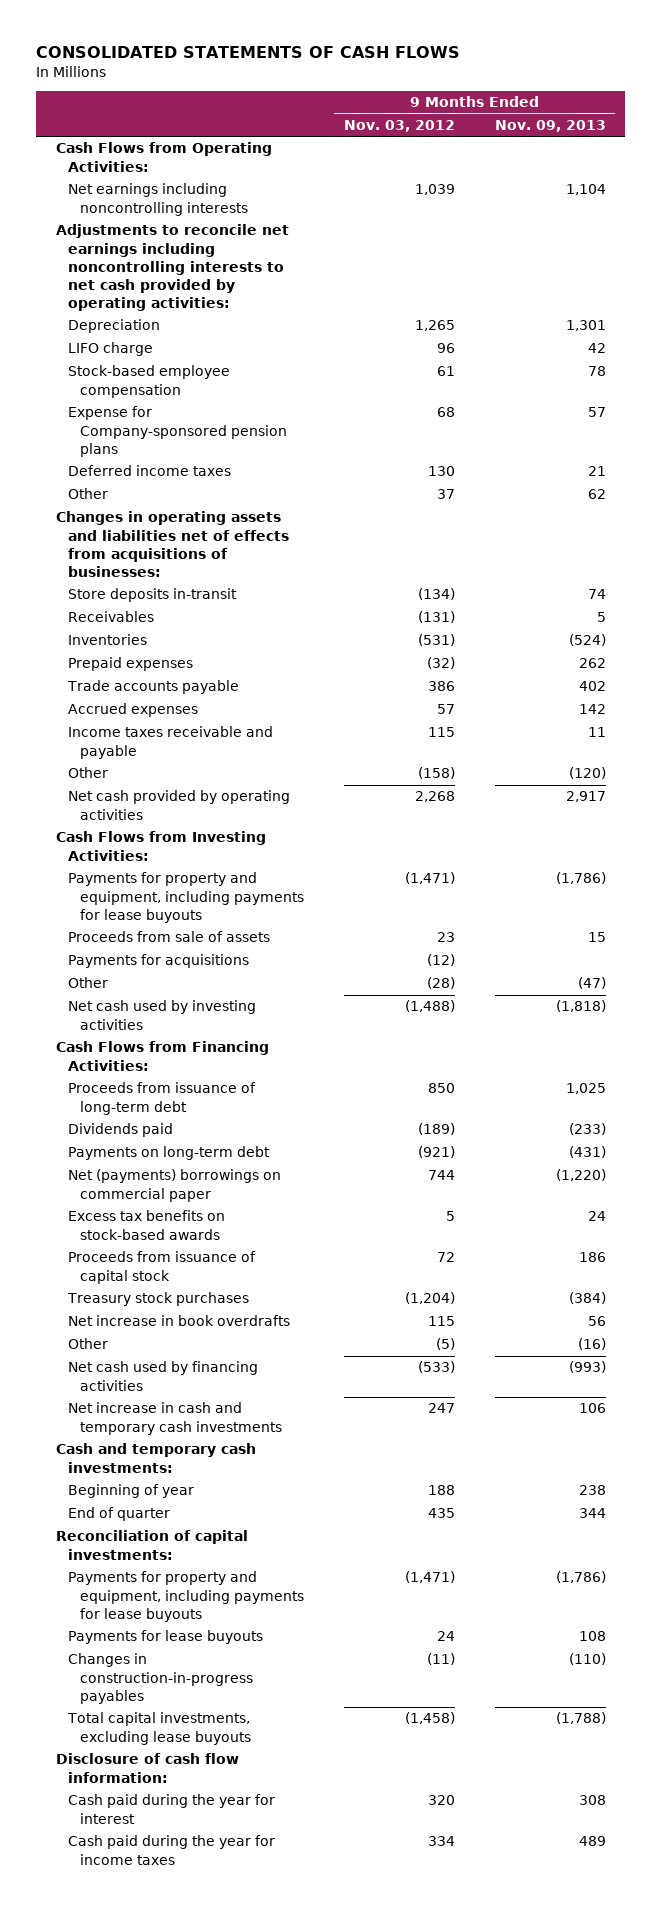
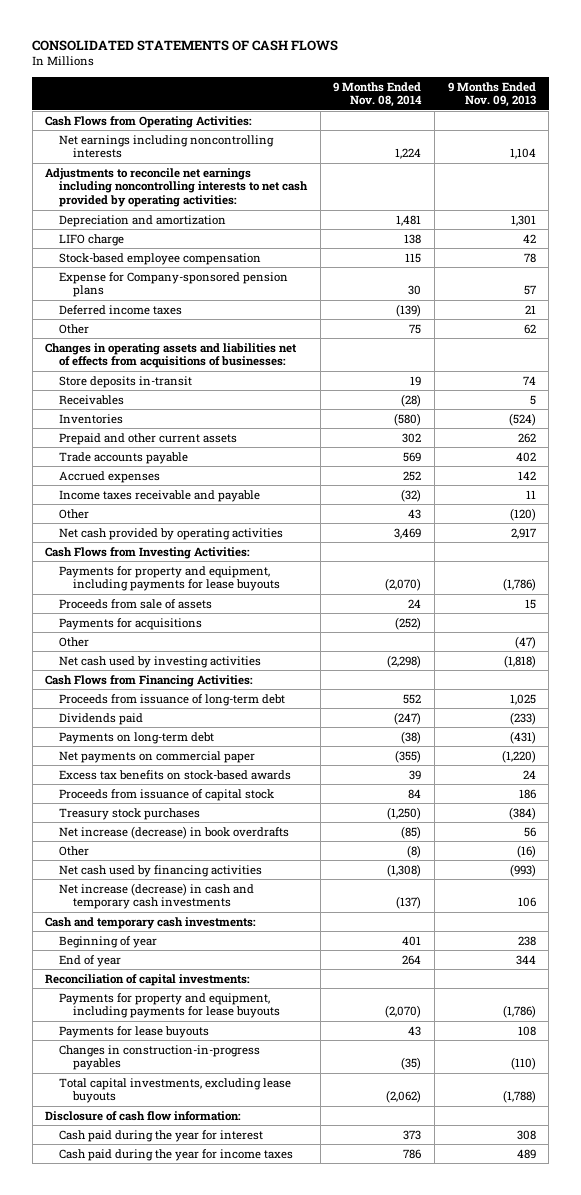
[343,119,455,132] Nov. 03, 2012 -> none
none -> [333,81,423,108] 9 Months Ended Nov. 08, 2014
[68,319,161,334] Depreciation -> [59,214,227,227] Depreciation and amortization
[68,657,194,672] Prepaid expenses -> [59,432,238,445] Prepaid and other current assets
[68,1169,282,1202] Net (payments) borrowings on commercial paper -> [59,750,256,763] Net payments on commercial paper
[68,1315,291,1327] Net increase in book overdrafts -> [59,825,290,839] Net increase (decrease) in book overdrafts
[68,1402,283,1435] Net increase in cash and temporary cash investments -> [59,882,255,910] Net increase (decrease) in cash and temporary cash investments
[68,1507,171,1522] End of quarter -> [59,954,122,967] End of year

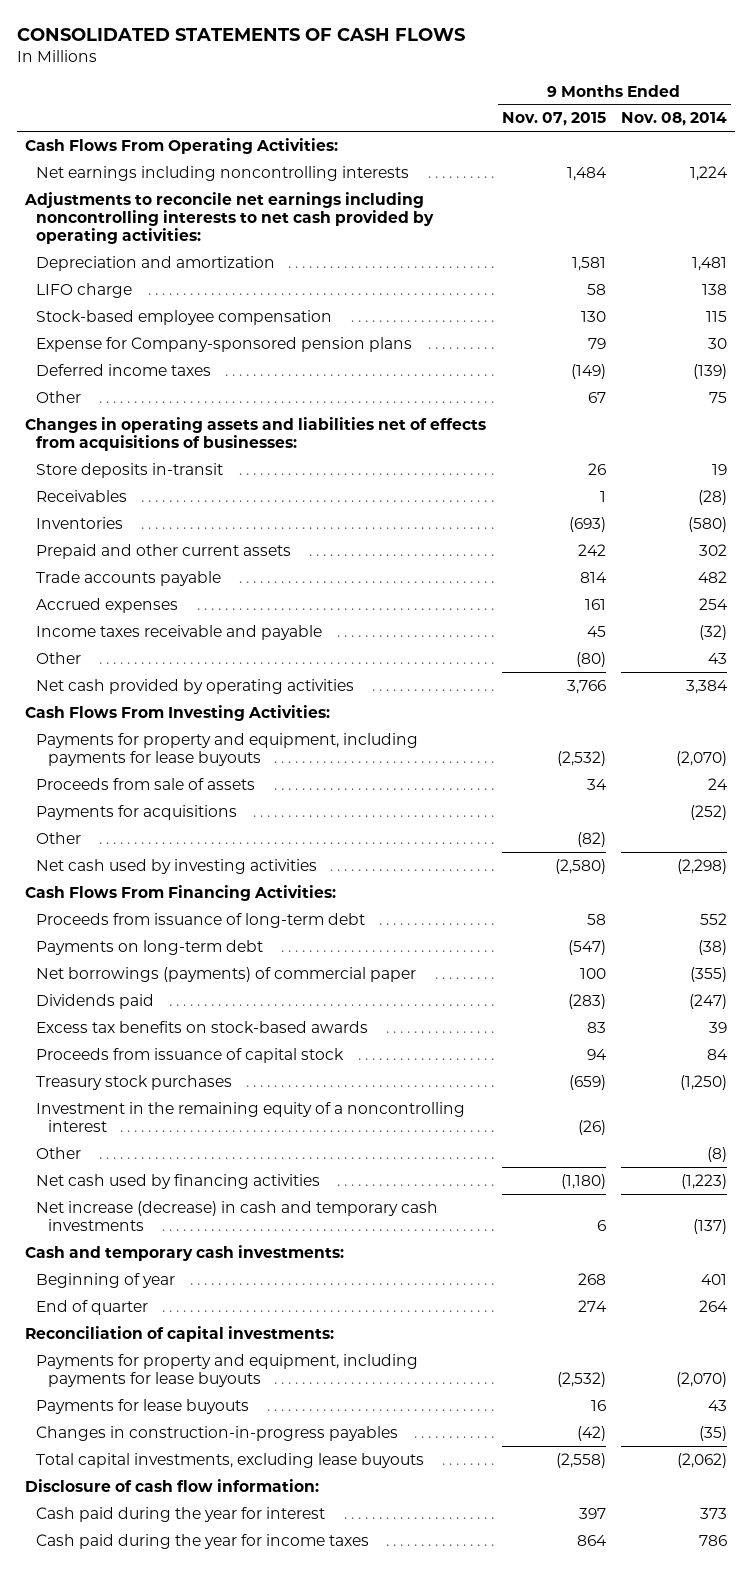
[447,81,536,108] 9 Months Ended Nov. 09, 2013 -> none
none -> [501,112,606,127] Nov. 07, 2015
[45,115,253,128] Cash Flows from Operating Activities: -> [24,137,338,154] Cash Flows From Operating Activities:
[403,451,422,462] 569 -> [698,570,728,583] 482
[403,470,422,481] 252 -> [699,597,729,610] 254
[394,527,422,539] 3,469 -> [686,679,729,694] 3,384
[45,546,251,559] Cash Flows from Investing Activities: -> [24,704,330,721] Cash Flows From Investing Activities:
[45,674,254,687] Cash Flows from Financing Activities: -> [24,884,336,901] Cash Flows From Financing Activities:
[59,750,256,763] Net payments on commercial paper -> [36,966,417,982] Net borrowings (payments) of commercial paper
[59,712,144,725] Dividends paid -> [36,993,155,1009] Dividends paid
[59,825,290,839] Net increase (decrease) in book overdrafts -> none
none -> [36,1101,466,1132] Investment in the remaining equity of a noncontrolling interest
[387,863,422,877] (1,308) -> [681,1173,728,1189] (1,223)
[59,954,122,967] End of year -> [36,1299,149,1315] End of quarter

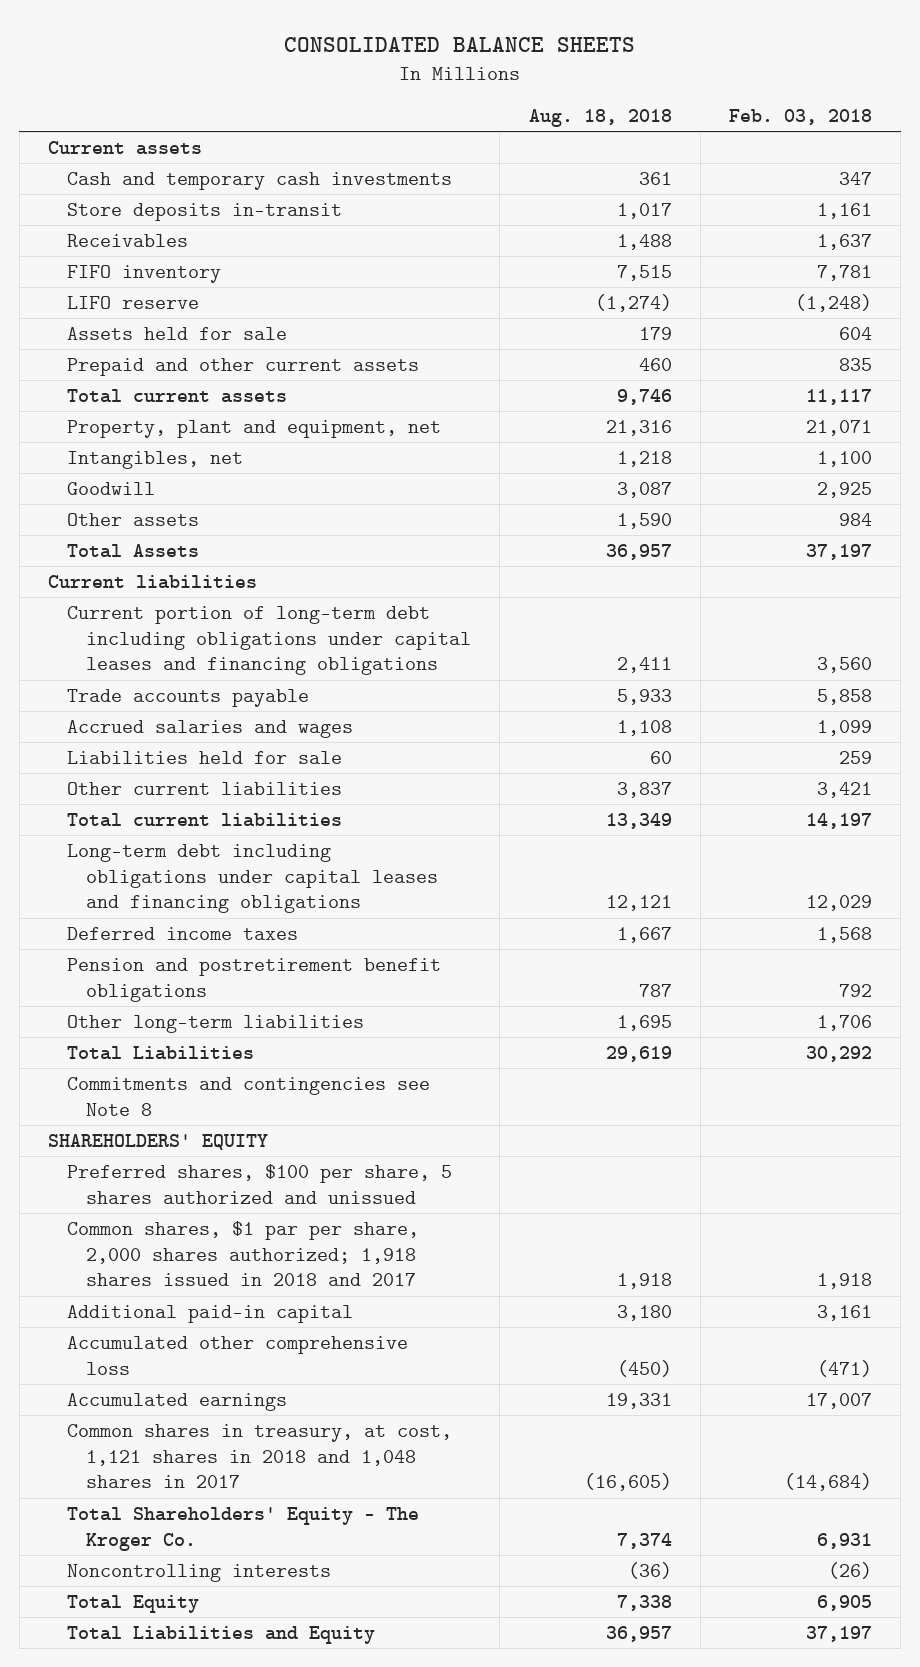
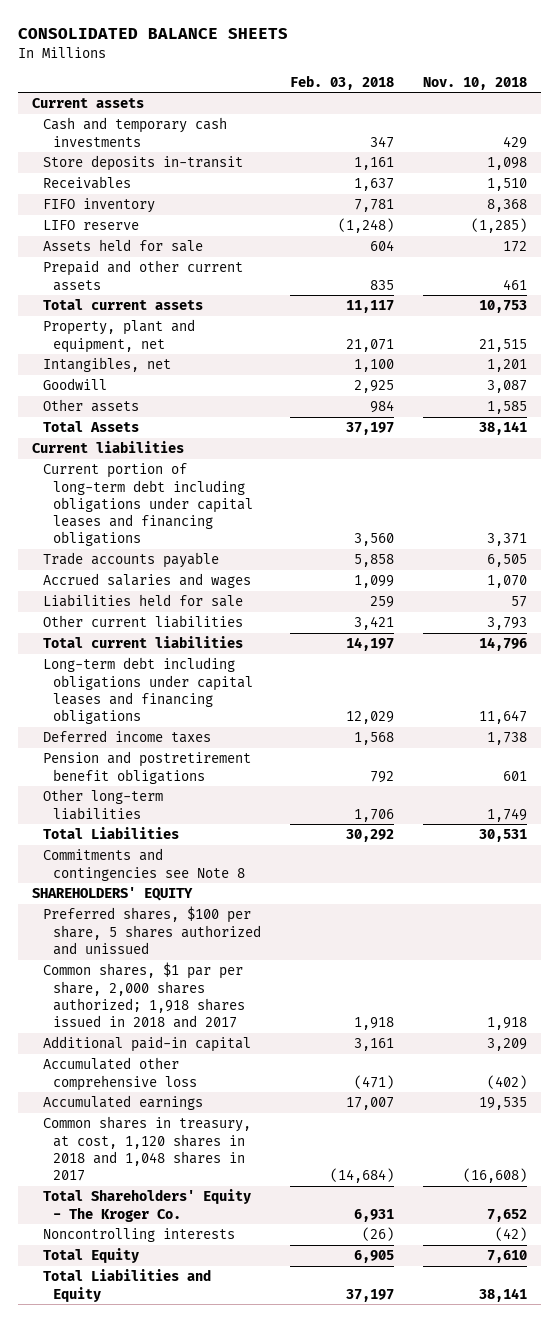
[528,109,672,128] Aug. 18, 2018 -> none
none -> [422,76,527,90] Nov. 10, 2018
[67,1423,453,1489] Common shares in treasury, at cost, 1,121 shares in 2018 and 1,048 shares in 2017 -> [42,1116,251,1182] Common shares in treasury, at cost, 1,120 shares in 2018 and 1,048 shares in 2017

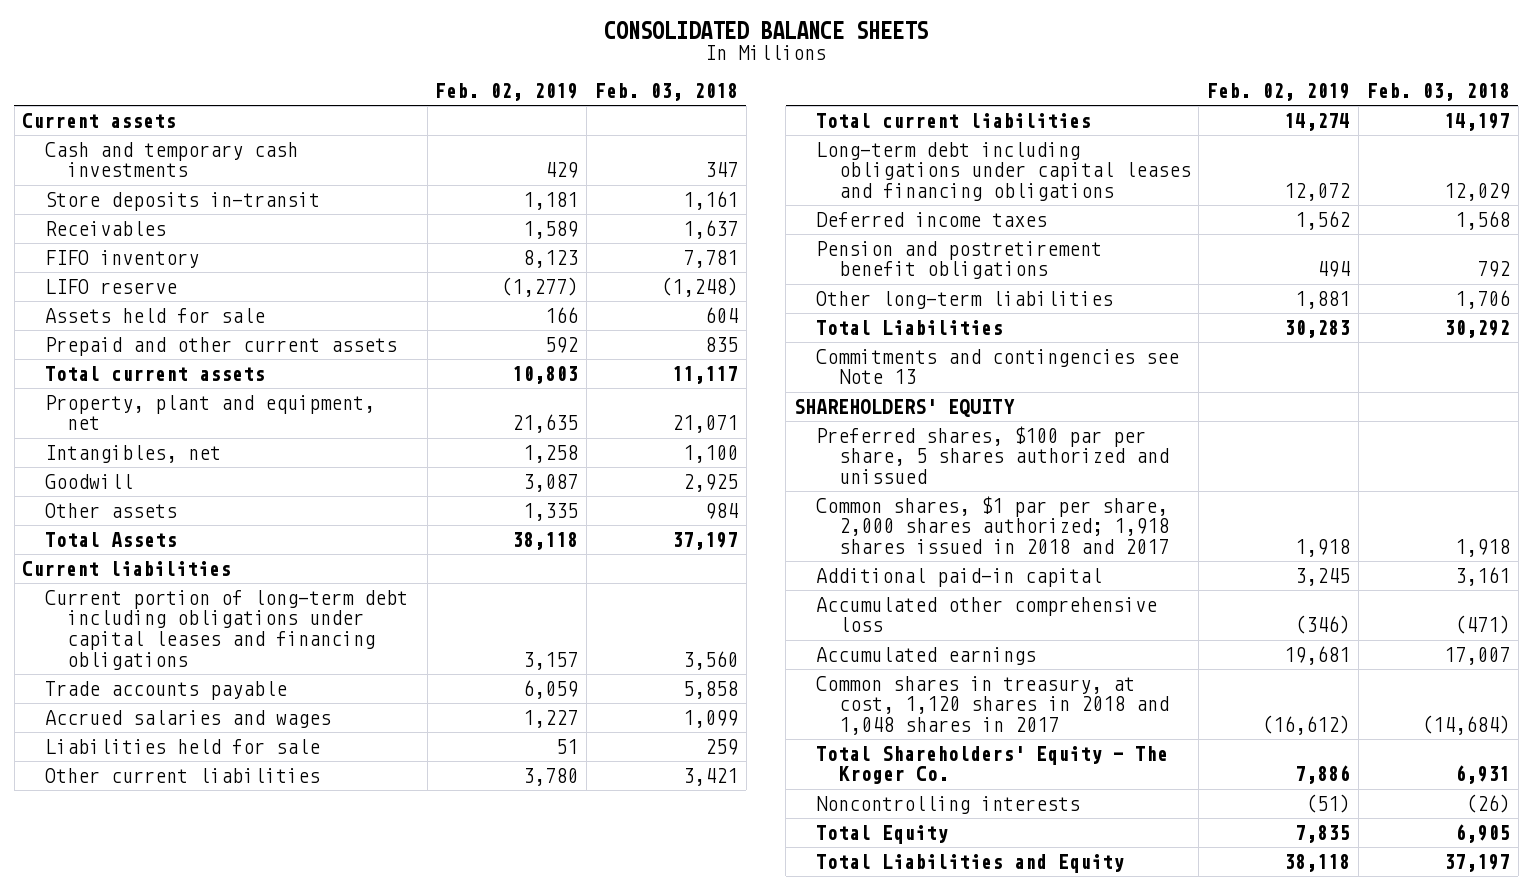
[422,76,527,90] Nov. 10, 2018 -> none
none -> [435,82,579,101] Feb. 02, 2019
[42,848,246,881] Commitments and contingencies see Note 8 -> [816,348,1180,385] Commitments and contingencies see Note 13
[42,906,262,955] Preferred shares, $100 per share, 5 shares authorized and unissued -> [816,425,1169,485] Preferred shares, $100 par per share, 5 shares authorized and unissued

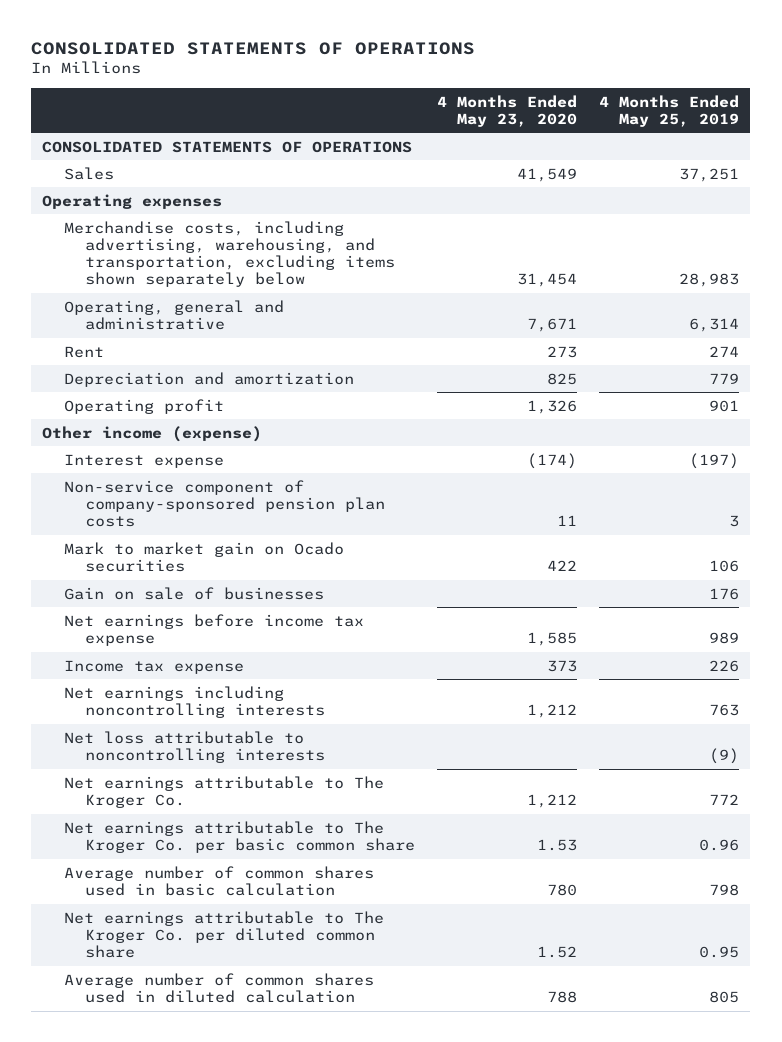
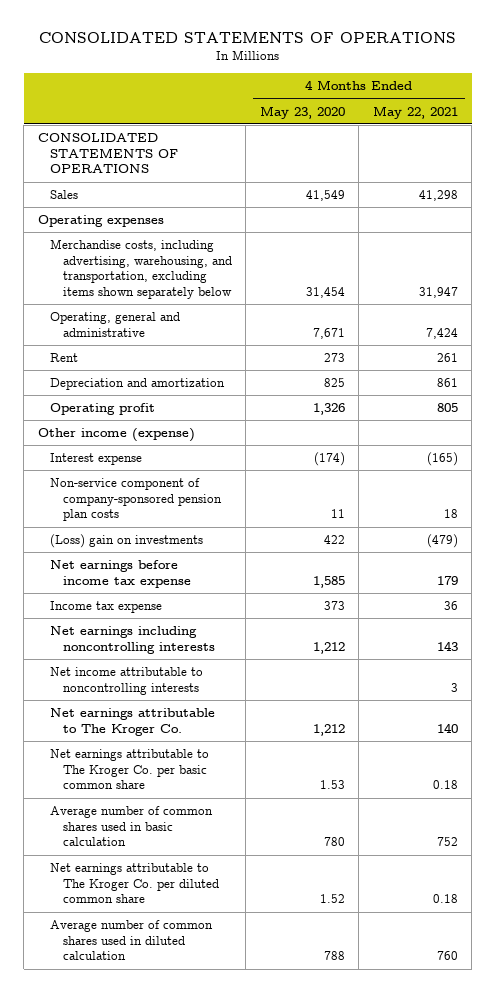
[599,94,740,127] 4 Months Ended May 25, 2019 -> none
none -> [372,105,458,119] May 22, 2021
[63,586,324,600] Gain on sale of businesses -> none
[63,541,344,572] Mark to market gain on Ocado securities -> [50,534,204,549] (Loss) gain on investments
[63,730,326,763] Net loss attributable to noncontrolling interests -> [50,667,204,695] Net income attributable to noncontrolling interests

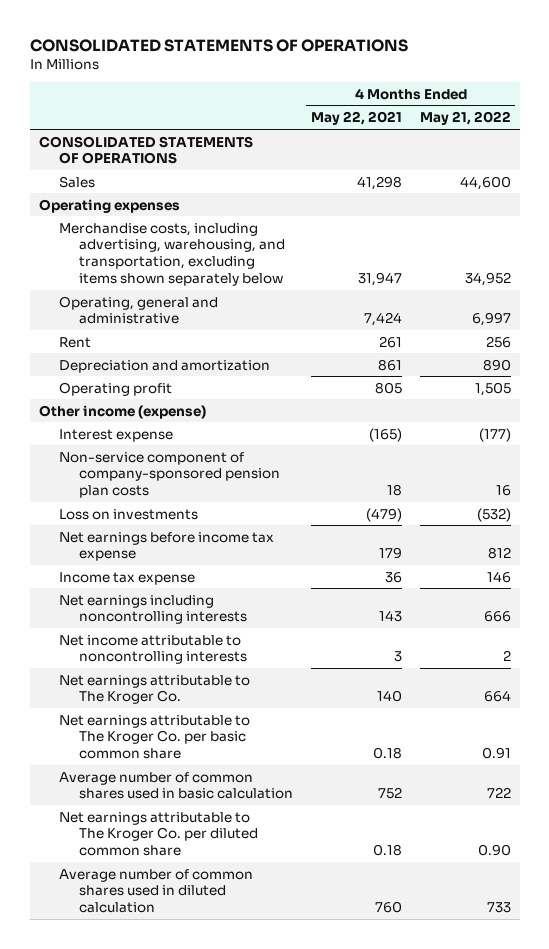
[259,105,345,119] May 23, 2020 -> none
none -> [419,111,511,126] May 21, 2022
[50,534,204,549] (Loss) gain on investments -> [58,508,198,520] Loss on investments

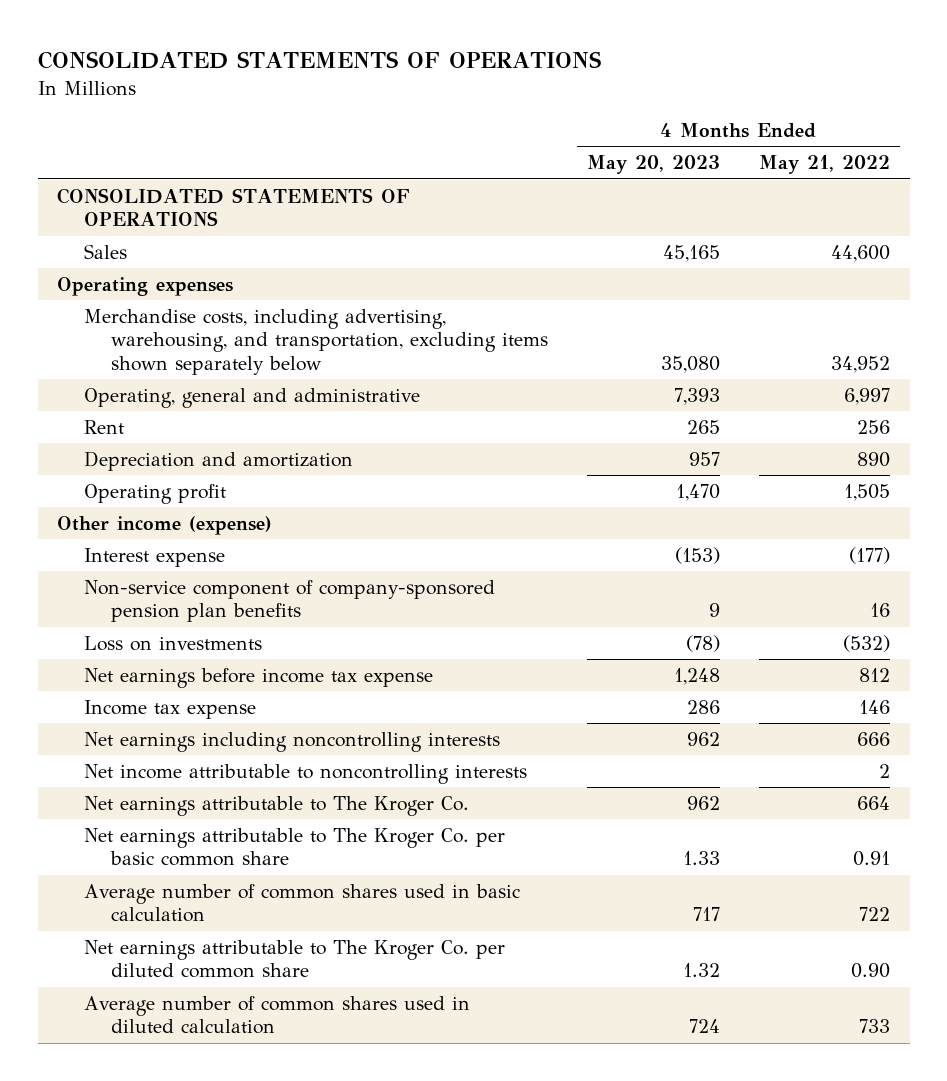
[310,111,402,126] May 22, 2021 -> none
none -> [586,155,720,175] May 20, 2023
[58,451,281,499] Non-service component of company-sponsored pension plan costs -> [83,579,495,623] Non-service component of company-sponsored pension plan benefits

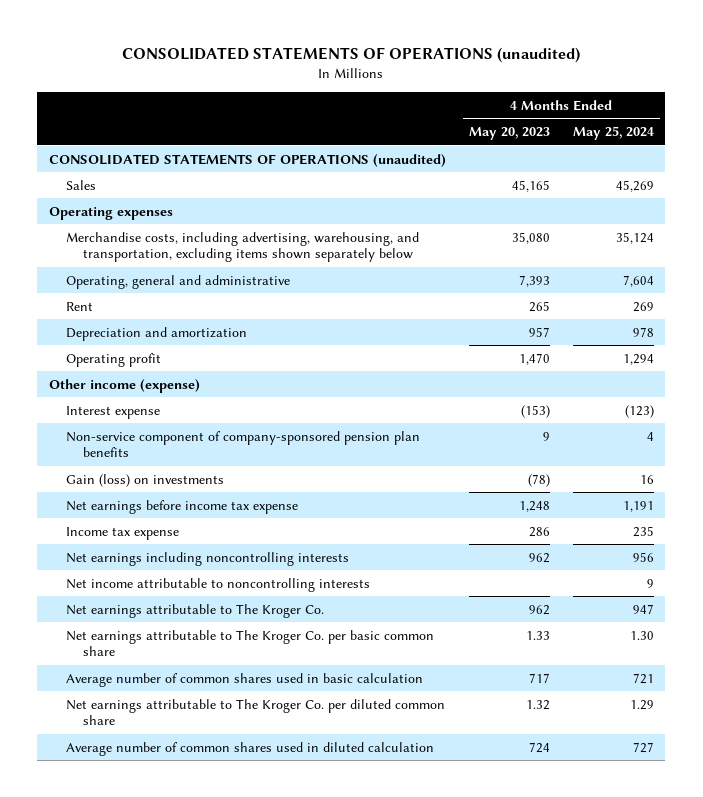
[37,51,601,70] CONSOLIDATED STATEMENTS OF OPERATIONS -> [122,47,581,64] CONSOLIDATED STATEMENTS OF OPERATIONS (unaudited)
[758,155,890,175] May 21, 2022 -> none
none -> [572,126,654,141] May 25, 2024
[57,187,411,227] CONSOLIDATED STATEMENTS OF OPERATIONS -> [48,153,446,167] CONSOLIDATED STATEMENTS OF OPERATIONS (unaudited)
[83,635,262,651] Loss on investments -> [65,473,224,487] Gain (loss) on investments

